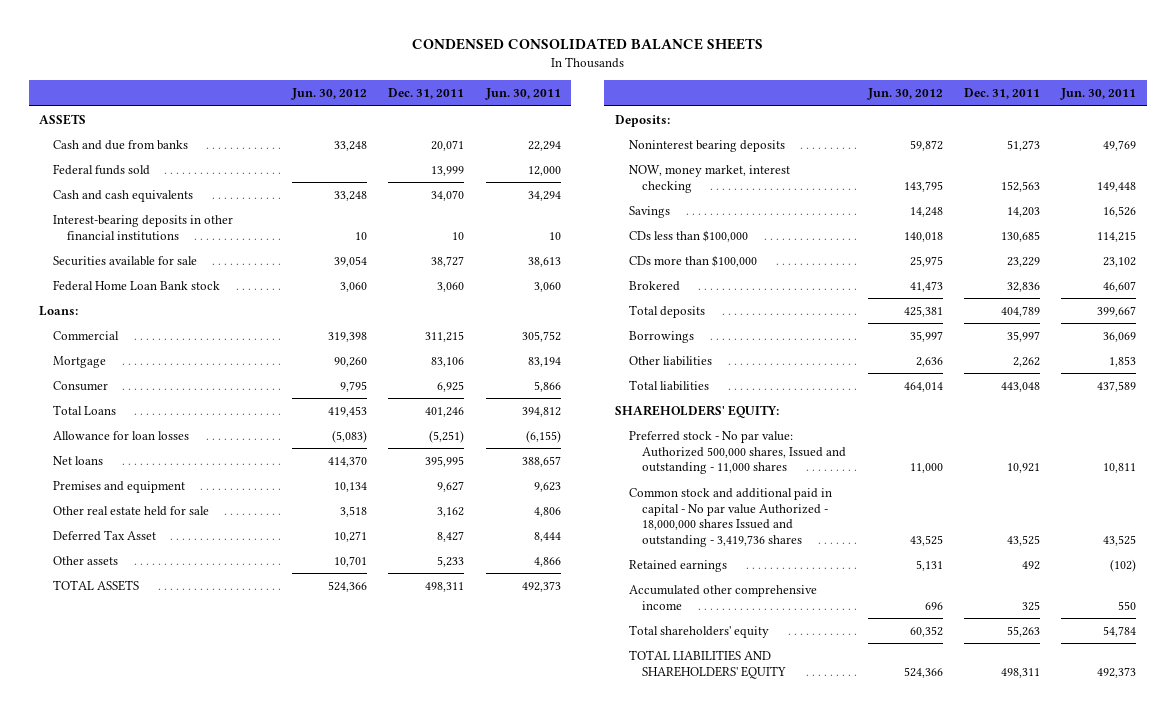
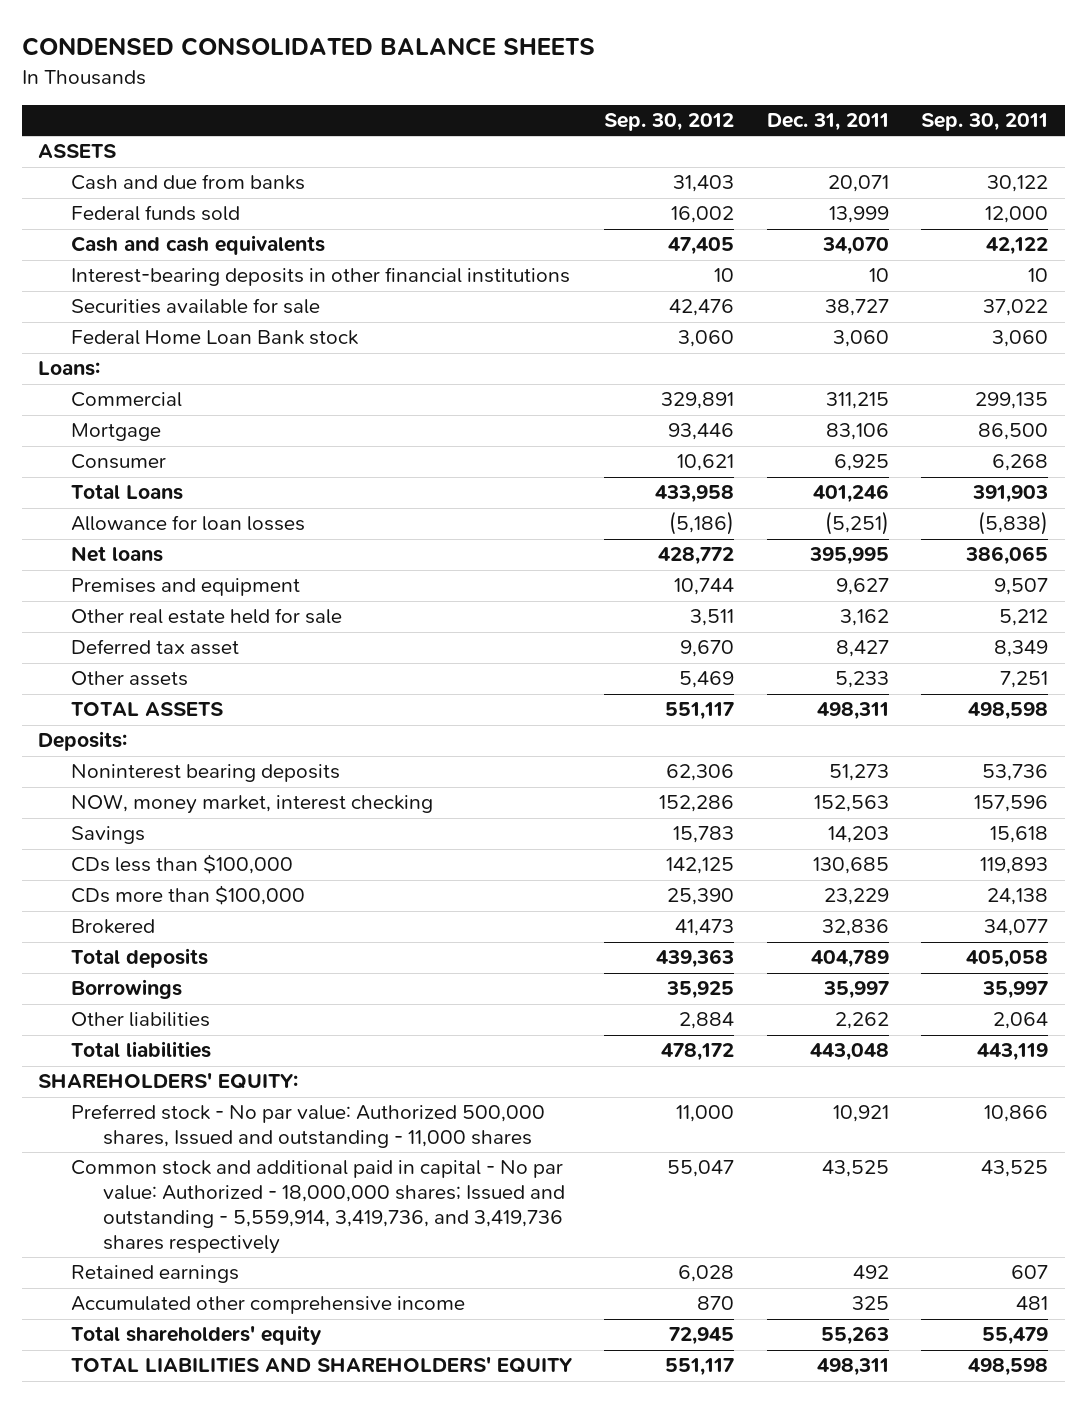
[291,88,368,101] Jun. 30, 2012 -> none
[484,88,561,101] Jun. 30, 2011 -> none
none -> [604,113,735,132] Sep. 30, 2012
none -> [921,113,1049,132] Sep. 30, 2011
[53,530,157,542] Deferred Tax Asset -> [70,639,239,656] Deferred tax asset
[628,488,832,547] Common stock and additional paid in capital - No par value Authorized - 18,000,000 shares Issued and outstanding - 3,419,736 shares -> [70,1160,566,1254] Common stock and additional paid in capital - No par value: Authorized - 18,000,000 shares; Issued and outstanding - 5,559,914, 3,419,736, and 3,419,736 shares respectively

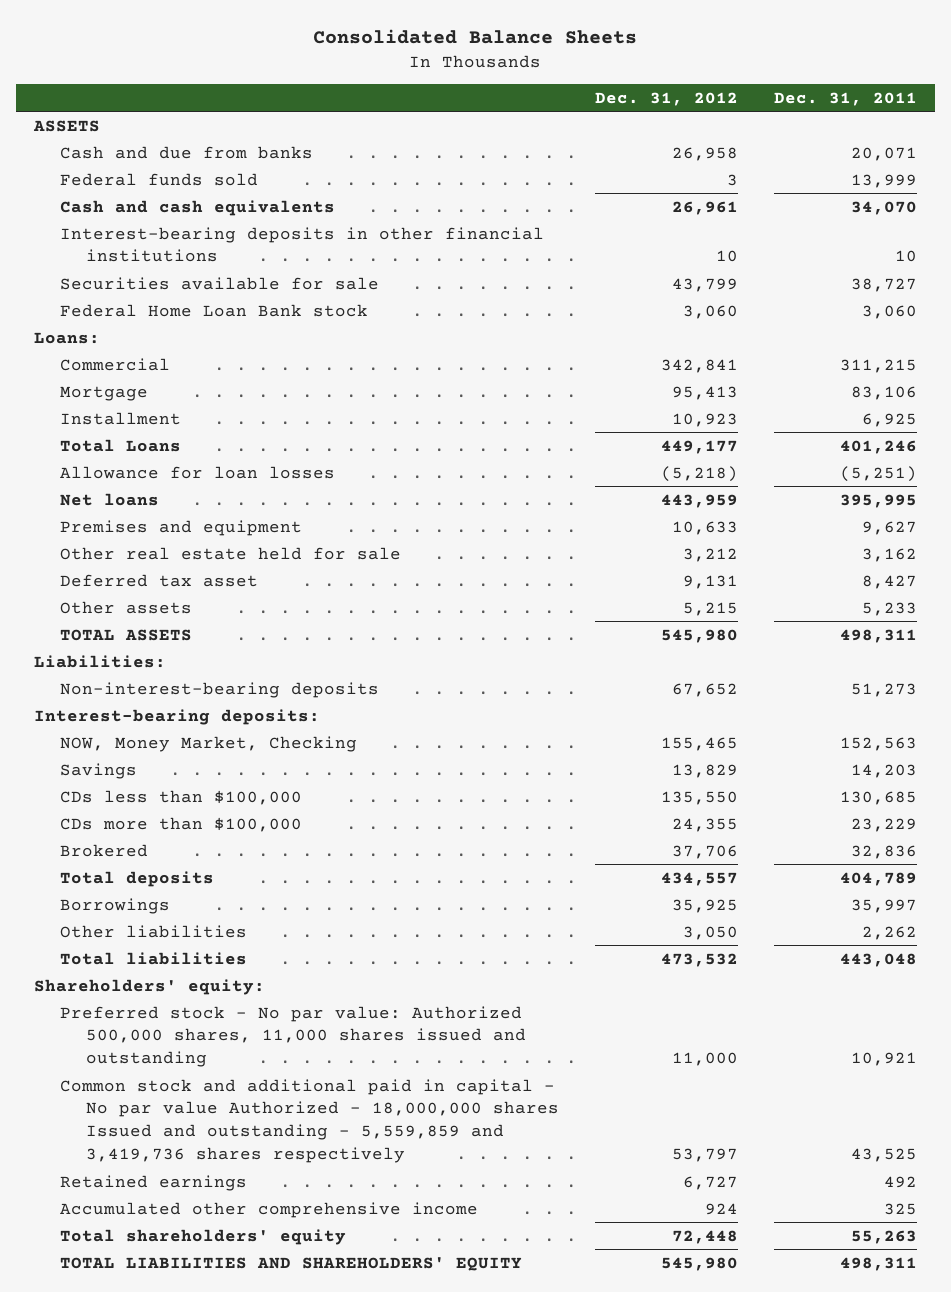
[21,36,595,56] CONDENSED CONSOLIDATED BALANCE SHEETS -> [313,29,638,45] Consolidated Balance Sheets
[604,113,735,132] Sep. 30, 2012 -> none
[921,113,1049,132] Sep. 30, 2011 -> none
none -> [595,92,739,107] Dec. 31, 2012
[70,454,166,470] Consumer -> [59,411,181,425] Installment
[38,731,128,752] Deposits: -> none
none -> [33,654,166,668] Liabilities:
[70,764,340,783] Noninterest bearing deposits -> [59,681,379,698] Non-interest-bearing deposits
none -> [33,708,320,725] Interest-bearing deposits:
[70,794,433,815] NOW, money market, interest checking -> [59,735,357,752] NOW, Money Market, Checking
[38,1073,299,1090] SHAREHOLDERS' EQUITY: -> [33,978,265,995] Shareholders' equity:
[70,1104,545,1149] Preferred stock - No par value: Authorized 500,000 shares, Issued and outstanding - 11,000 shares -> [59,1005,527,1068] Preferred stock - No par value: Authorized 500,000 shares, 11,000 shares issued and outstanding
[70,1160,566,1254] Common stock and additional paid in capital - No par value: Authorized - 18,000,000 shares; Issued and outstanding - 5,559,914, 3,419,736, and 3,419,736 shares respectively -> [59,1078,560,1164] Common stock and additional paid in capital - No par value Authorized - 18,000,000 shares Issued and outstanding - 5,559,859 and 3,419,736 shares respectively

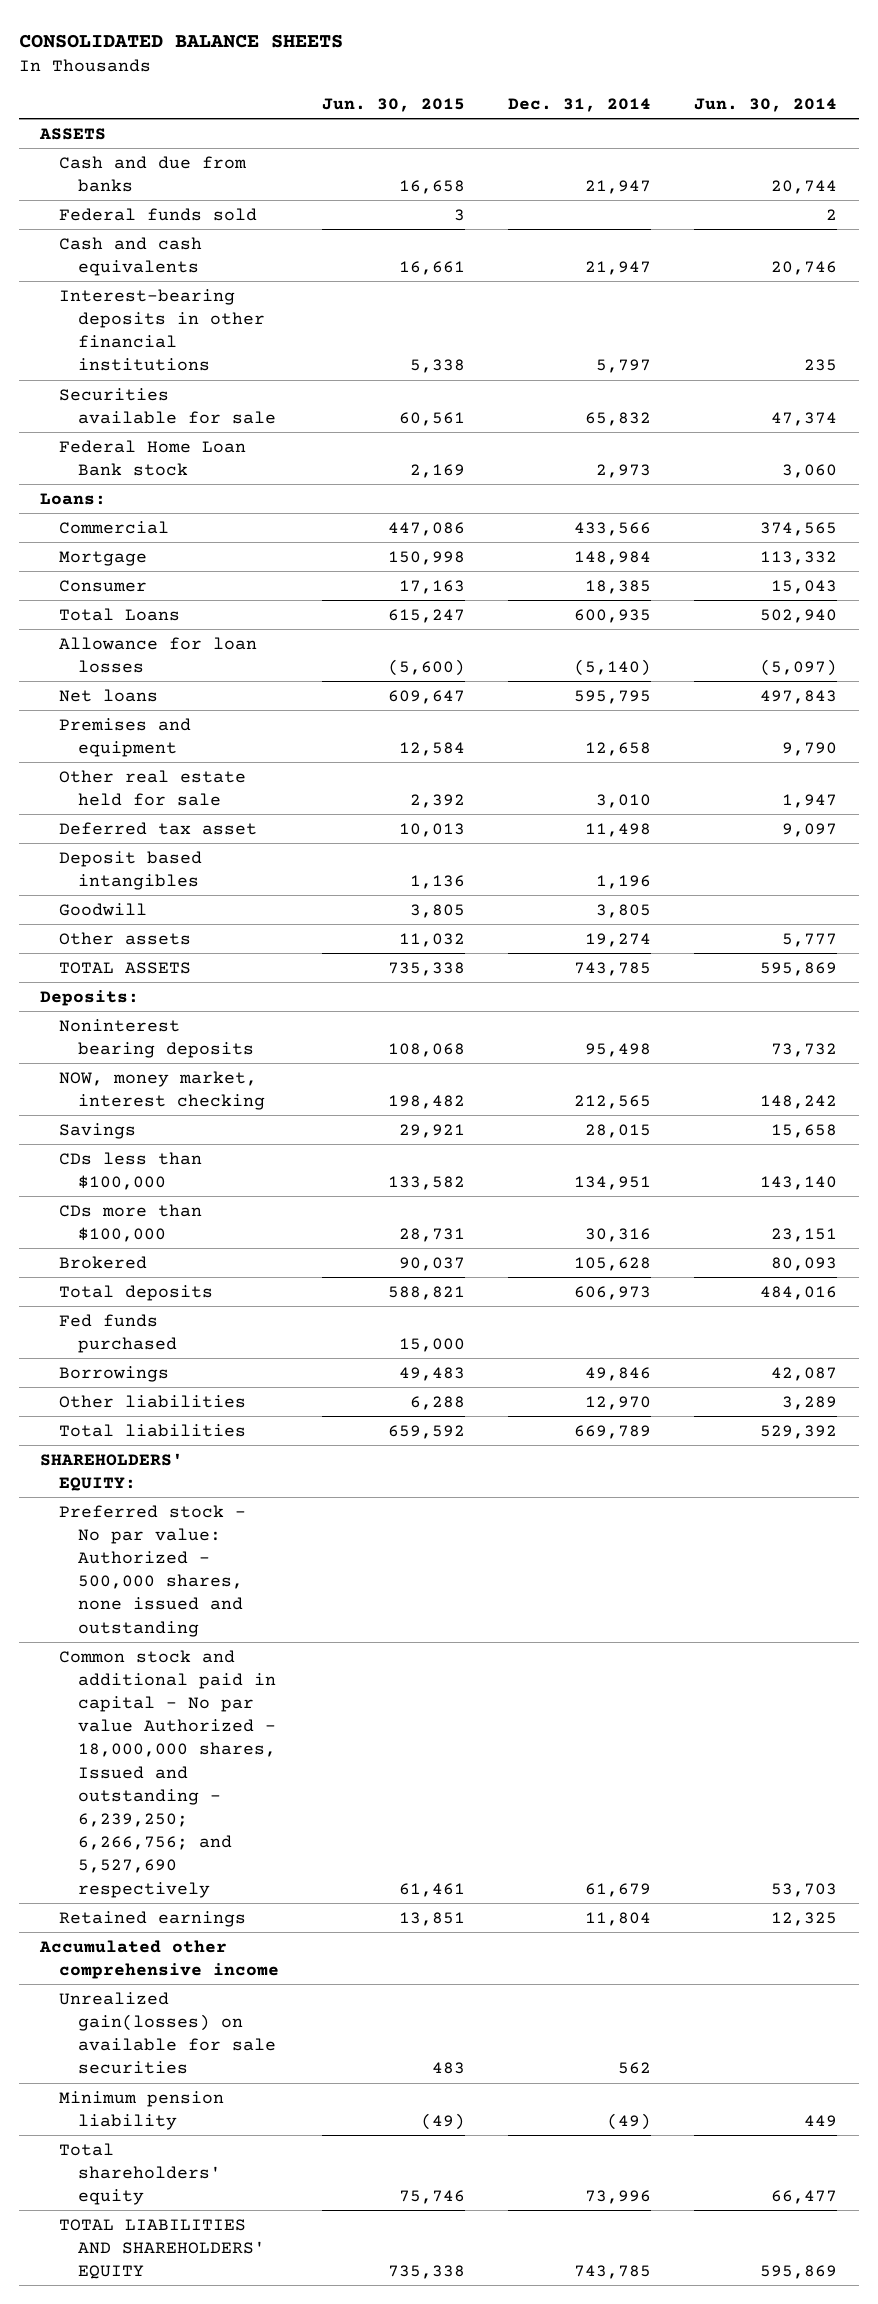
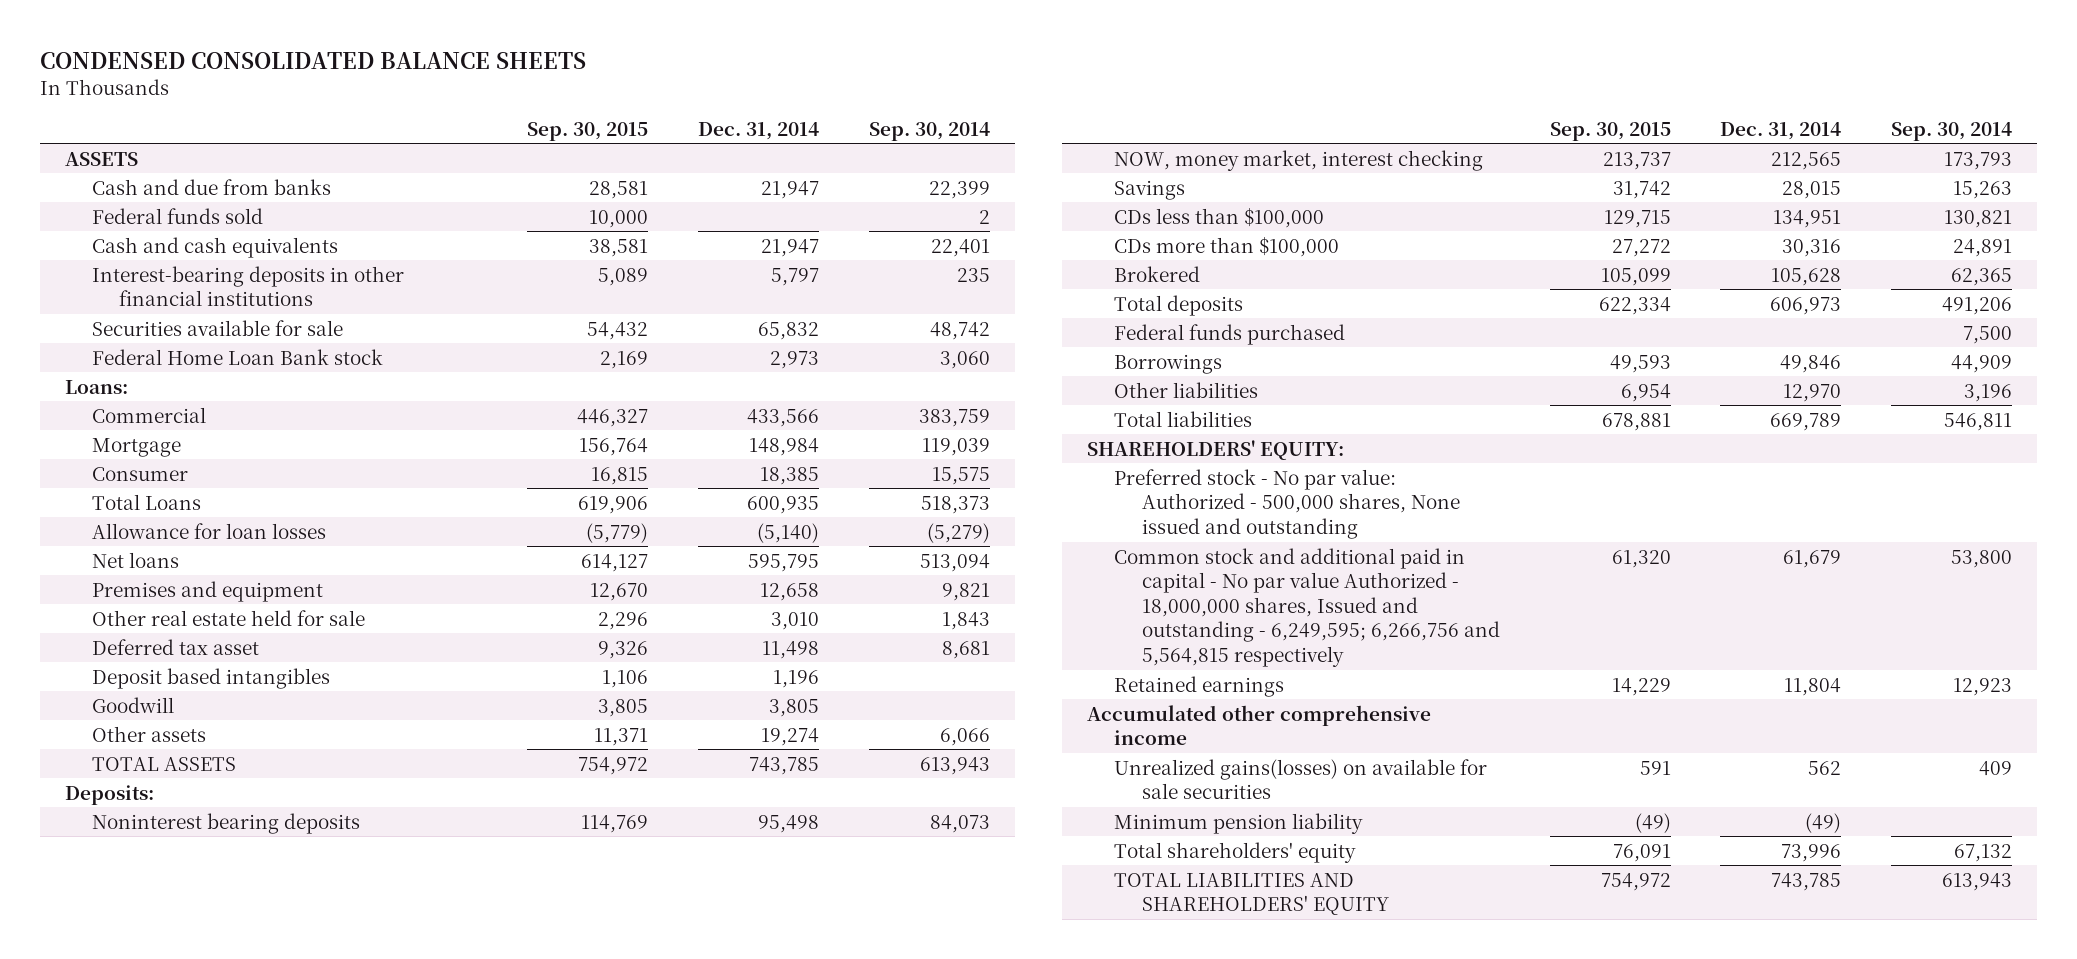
[19,33,344,48] CONSOLIDATED BALANCE SHEETS -> [39,52,586,70] CONDENSED CONSOLIDATED BALANCE SHEETS
[322,98,466,113] Jun. 30, 2015 -> none
[694,98,838,113] Jun. 30, 2014 -> none
none -> [527,121,649,141] Sep. 30, 2015
none -> [868,121,990,141] Sep. 30, 2014
[59,1313,177,1353] Fed funds purchased -> [1114,323,1346,345] Federal funds purchased
[59,1504,247,1637] Preferred stock - No par value: Authorized - 500,000 shares, none issued and outstanding -> [1114,468,1460,539] Preferred stock - No par value: Authorized - 500,000 shares, None issued and outstanding
[59,1649,276,1898] Common stock and additional paid in capital - No par value Authorized - 18,000,000 shares, Issued and outstanding - 6,239,250; 6,266,756; and 5,527,690 respectively -> [1114,547,1500,667] Common stock and additional paid in capital - No par value Authorized - 18,000,000 shares, Issued and outstanding - 6,249,595; 6,266,756 and 5,564,815 respectively
[59,1991,276,2075] Unrealized gain(losses) on available for sale securities -> [1114,758,1488,800] Unrealized gains(losses) on available for sale securities

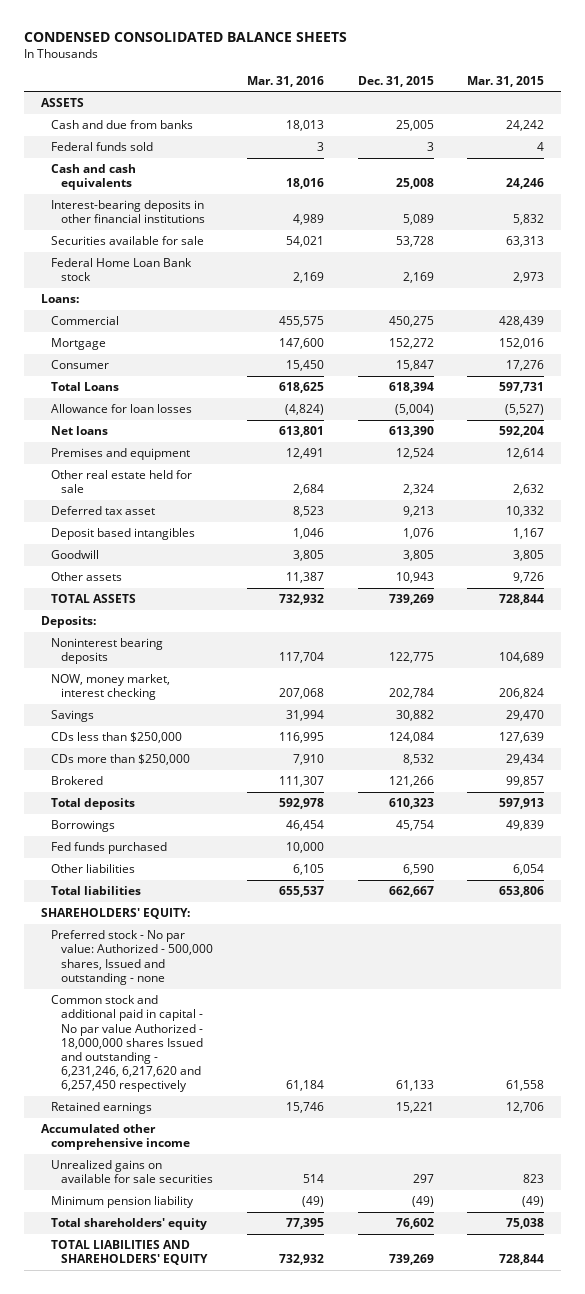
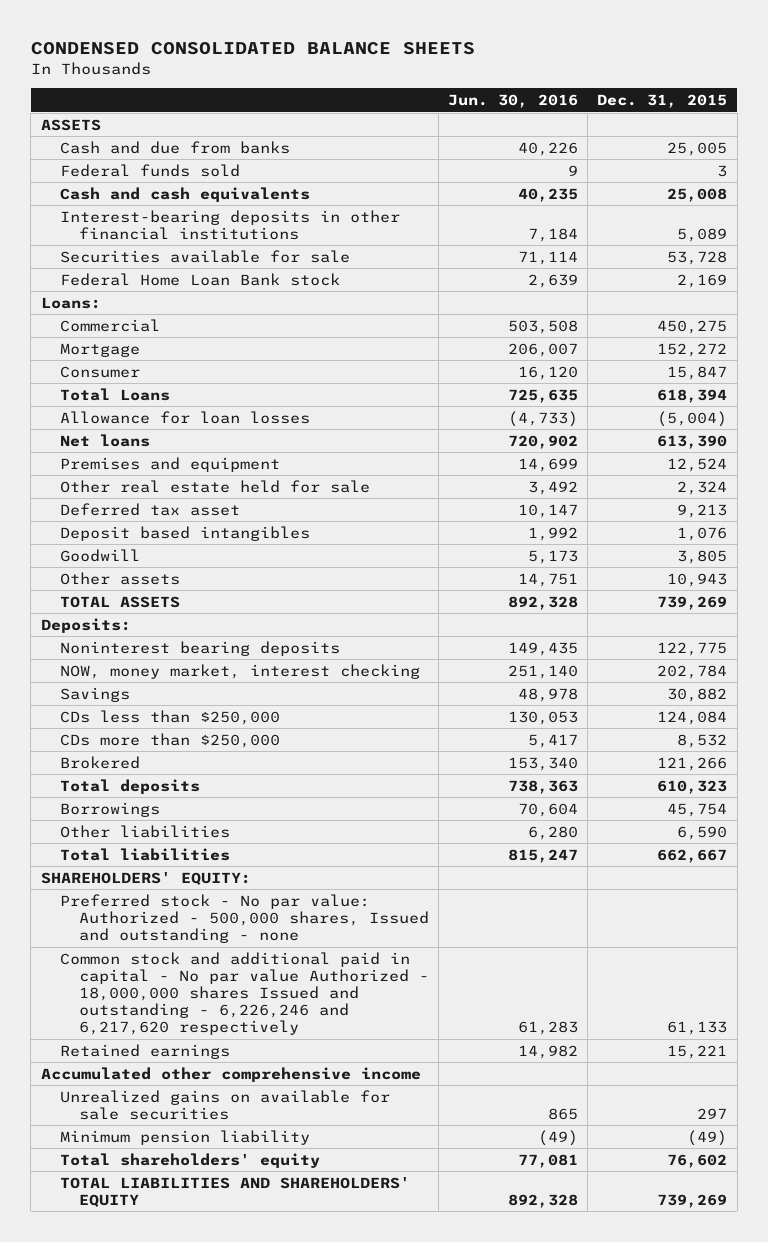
[246,75,324,87] Mar. 31, 2016 -> none
[467,75,545,87] Mar. 31, 2015 -> none
none -> [448,94,579,109] Jun. 30, 2016
[50,842,167,855] Fed funds purchased -> none
[50,995,204,1093] Common stock and additional paid in capital - No par value Authorized - 18,000,000 shares Issued and outstanding - 6,231,246, 6,217,620 and 6,257,450 respectively -> [59,951,429,1036] Common stock and additional paid in capital - No par value Authorized - 18,000,000 shares Issued and outstanding - 6,226,246 and 6,217,620 respectively

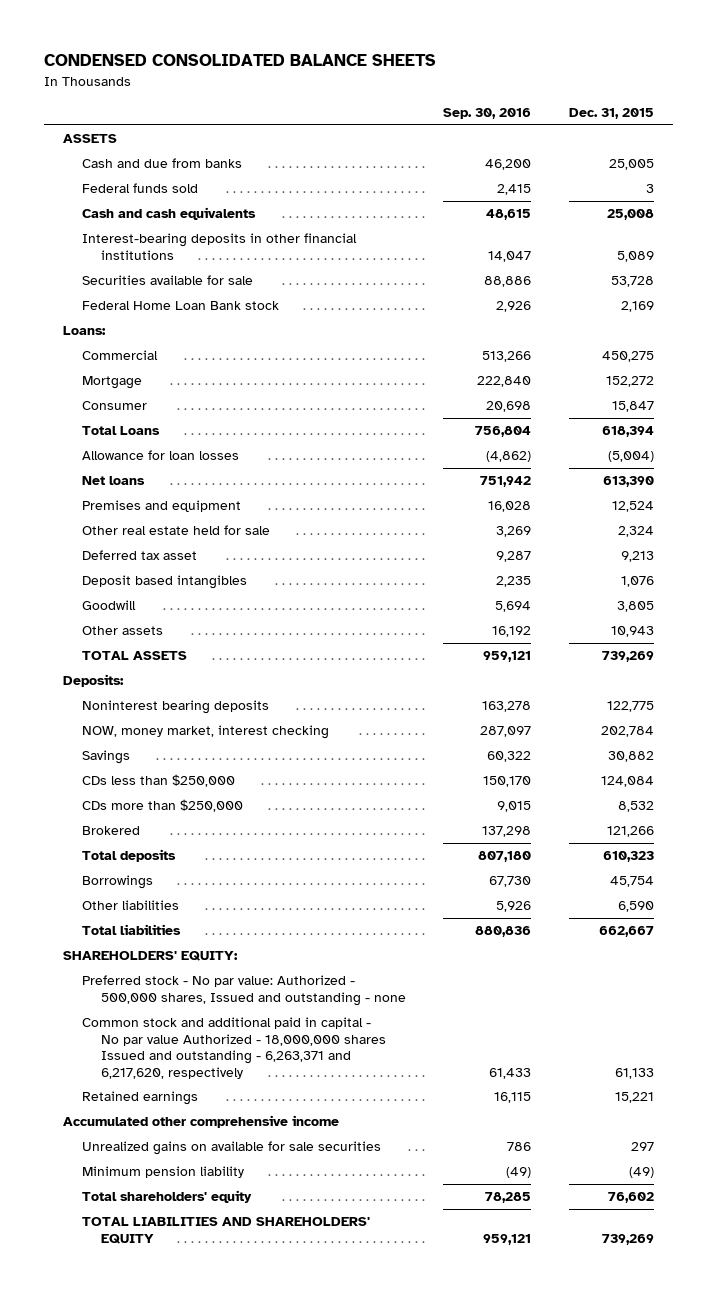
[448,94,579,109] Jun. 30, 2016 -> none
none -> [443,108,532,120] Sep. 30, 2016
[59,951,429,1036] Common stock and additional paid in capital - No par value Authorized - 18,000,000 shares Issued and outstanding - 6,226,246 and 6,217,620 respectively -> [81,1017,386,1079] Common stock and additional paid in capital - No par value Authorized - 18,000,000 shares Issued and outstanding - 6,263,371 and 6,217,620, respectively

